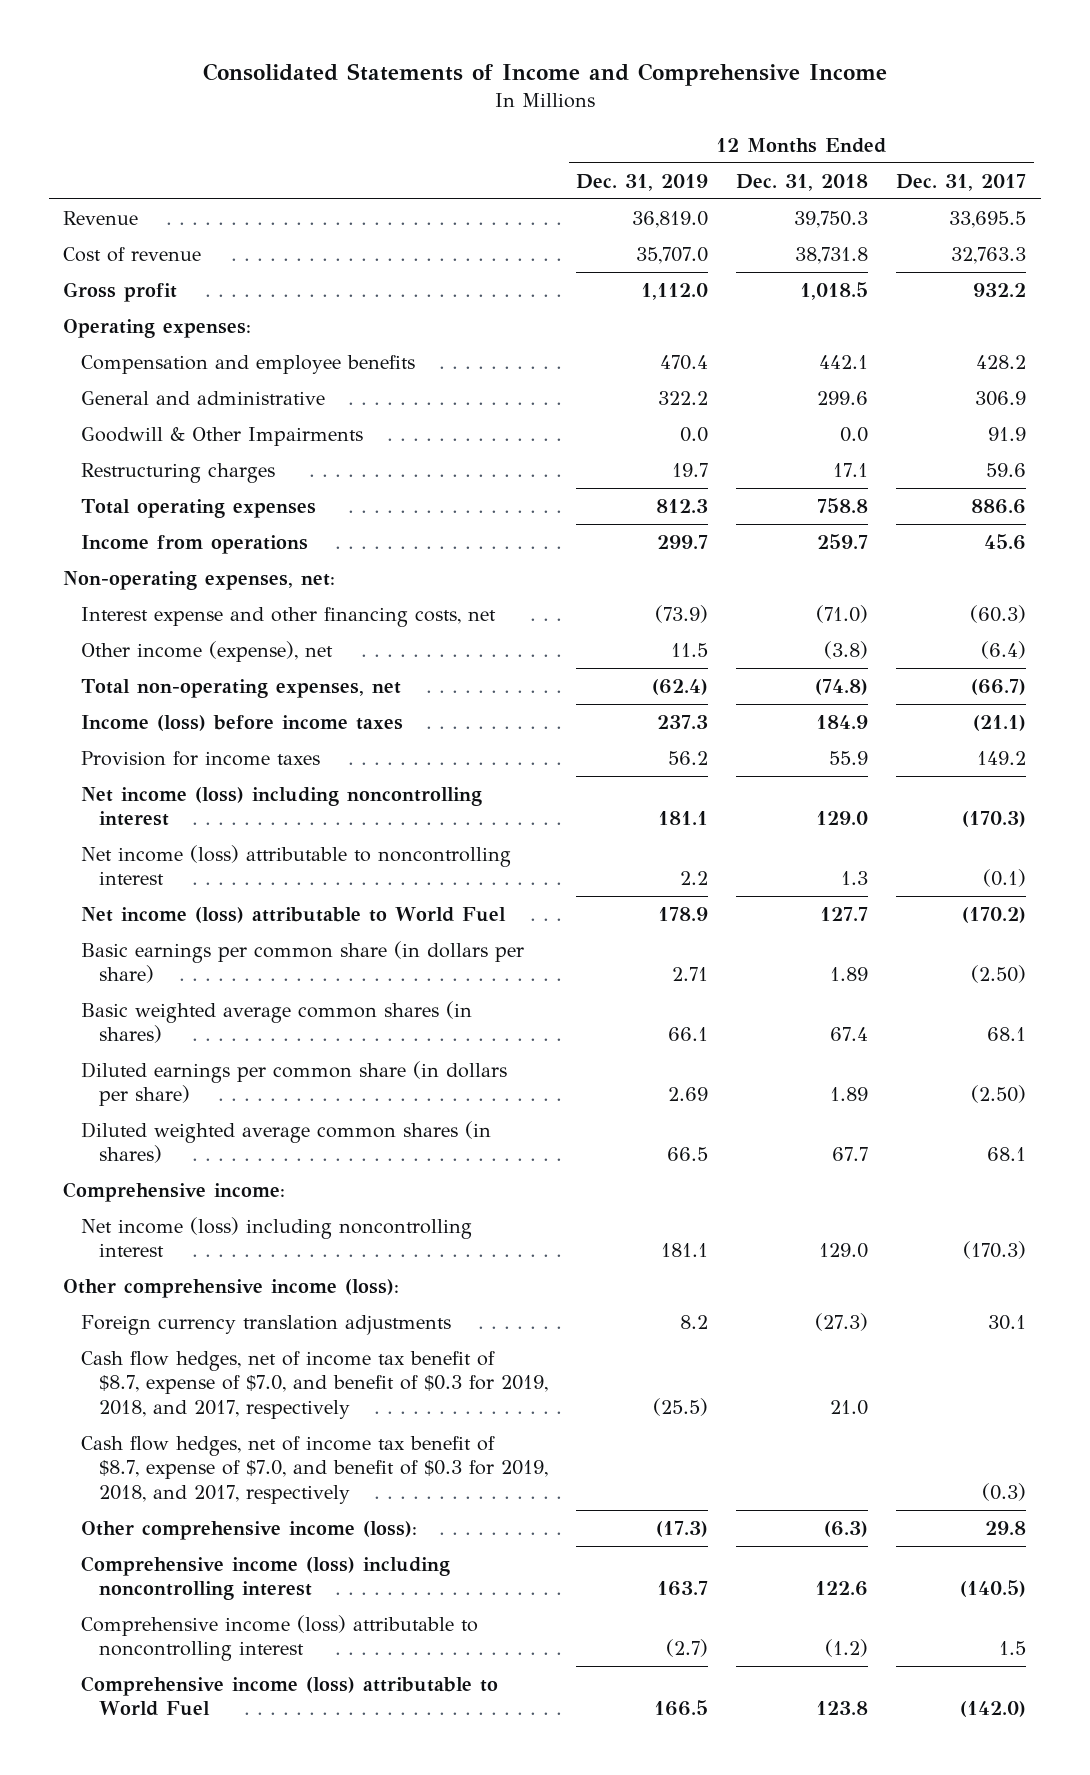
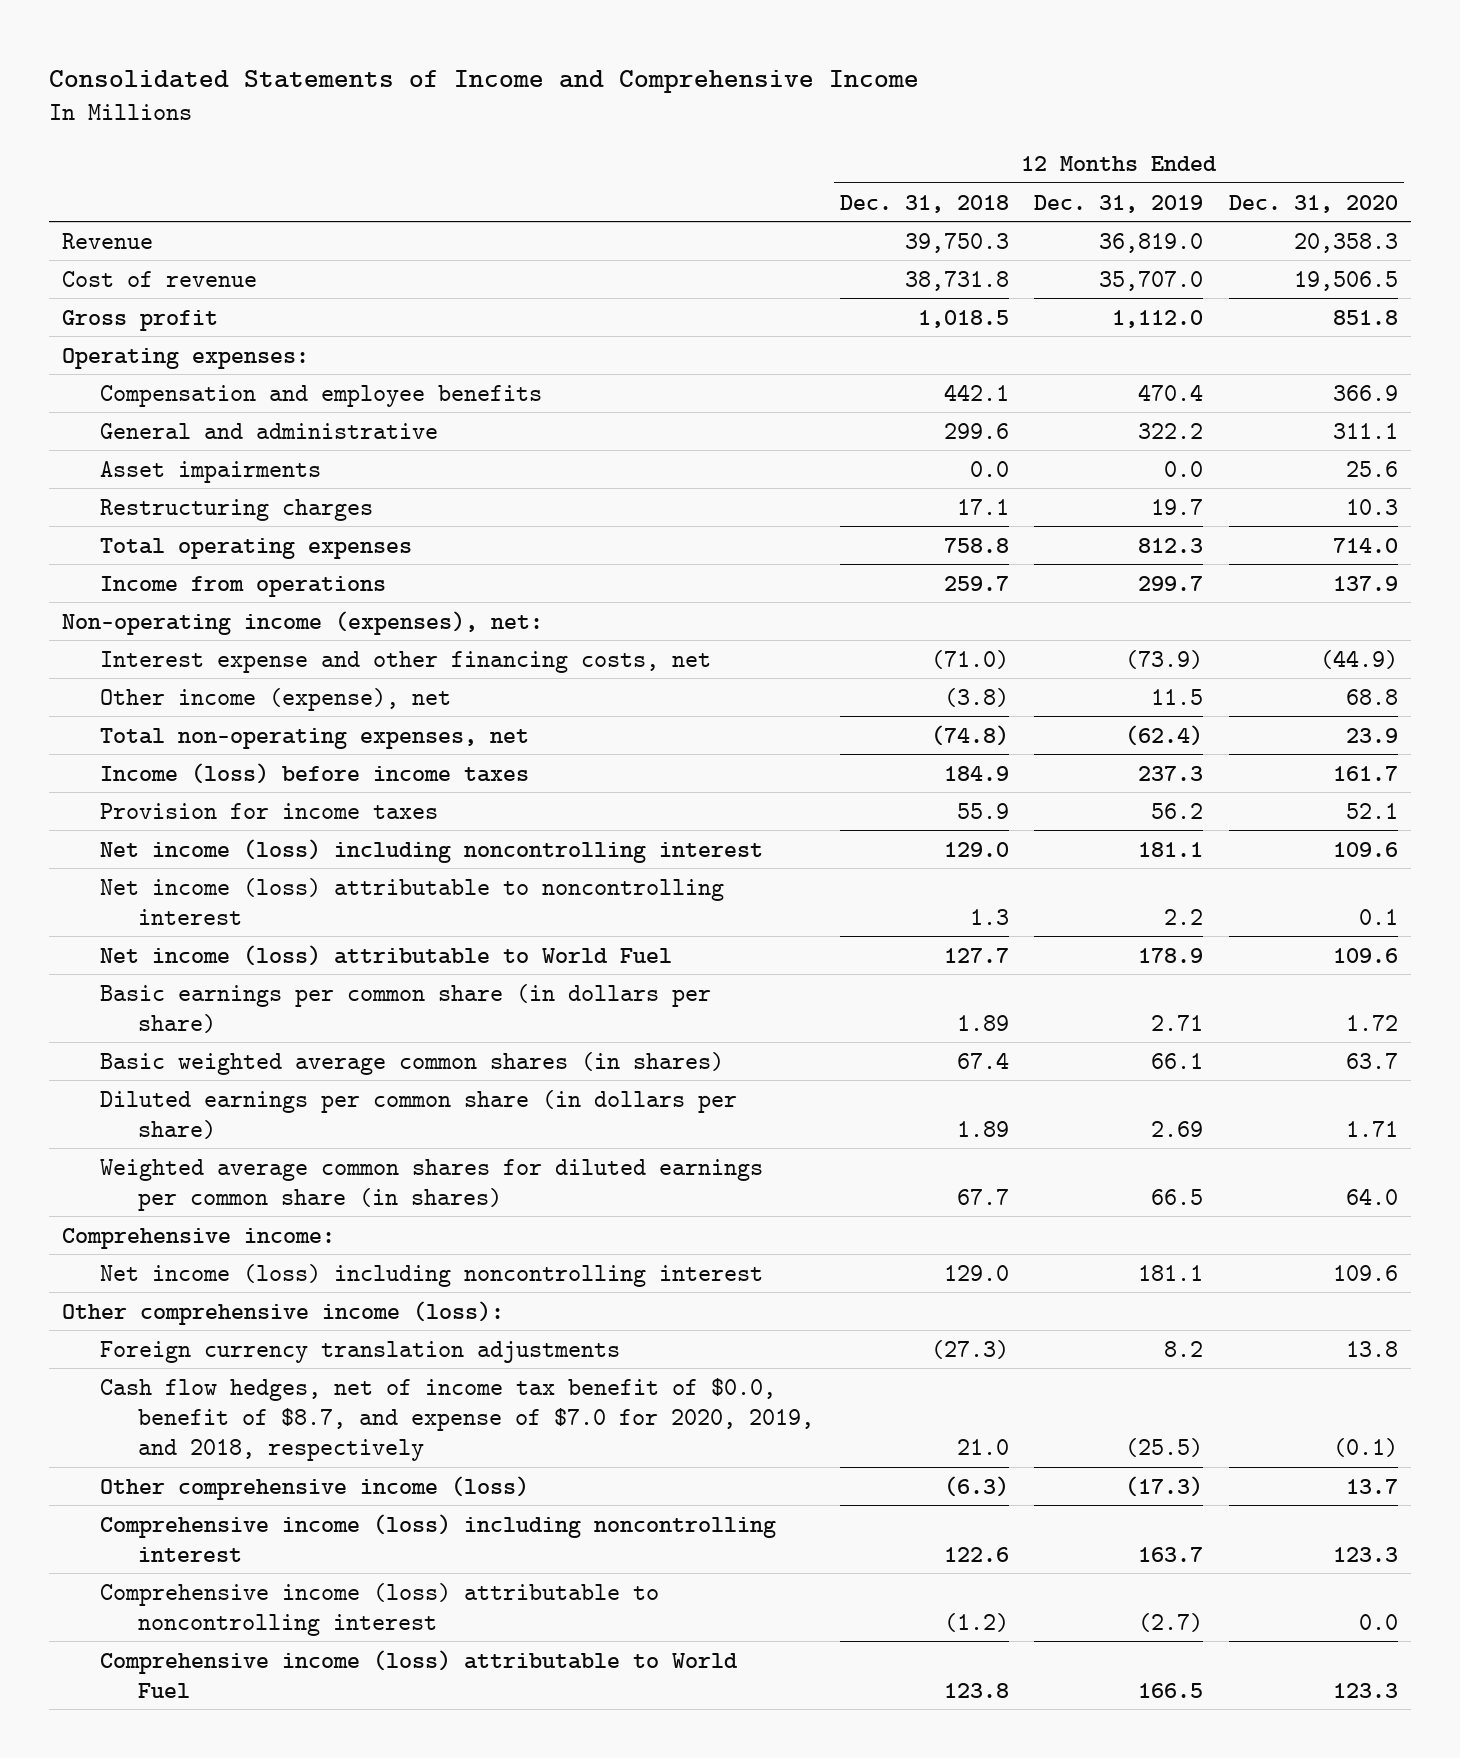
[896,173,1027,191] Dec. 31, 2017 -> none
none -> [1228,194,1398,213] Dec. 31, 2020
[81,426,364,446] Goodwill & Other Impairments -> [100,460,322,483] Asset impairments
[63,570,336,590] Non-operating expenses, net: -> [62,610,544,635] Non-operating income (expenses), net:
[81,1120,492,1164] Diluted weighted average common shares (in shares) -> [100,1158,764,1211] Weighted average common shares for diluted earnings per common share (in shares)
[81,1435,548,1504] Cash flow hedges, net of income tax benefit of $8.7, expense of $7.0, and benefit of $0.3 for 2019, 2018, and 2017, respectively -> none
[81,1350,548,1419] Cash flow hedges, net of income tax benefit of $8.7, expense of $7.0, and benefit of $0.3 for 2019, 2018, and 2017, respectively -> [100,1377,815,1462] Cash flow hedges, net of income tax benefit of $0.0, benefit of $8.7, and expense of $7.0 for 2020, 2019, and 2018, respectively
[81,1520,418,1540] Other comprehensive income (loss): -> [100,1475,530,1500] Other comprehensive income (loss)

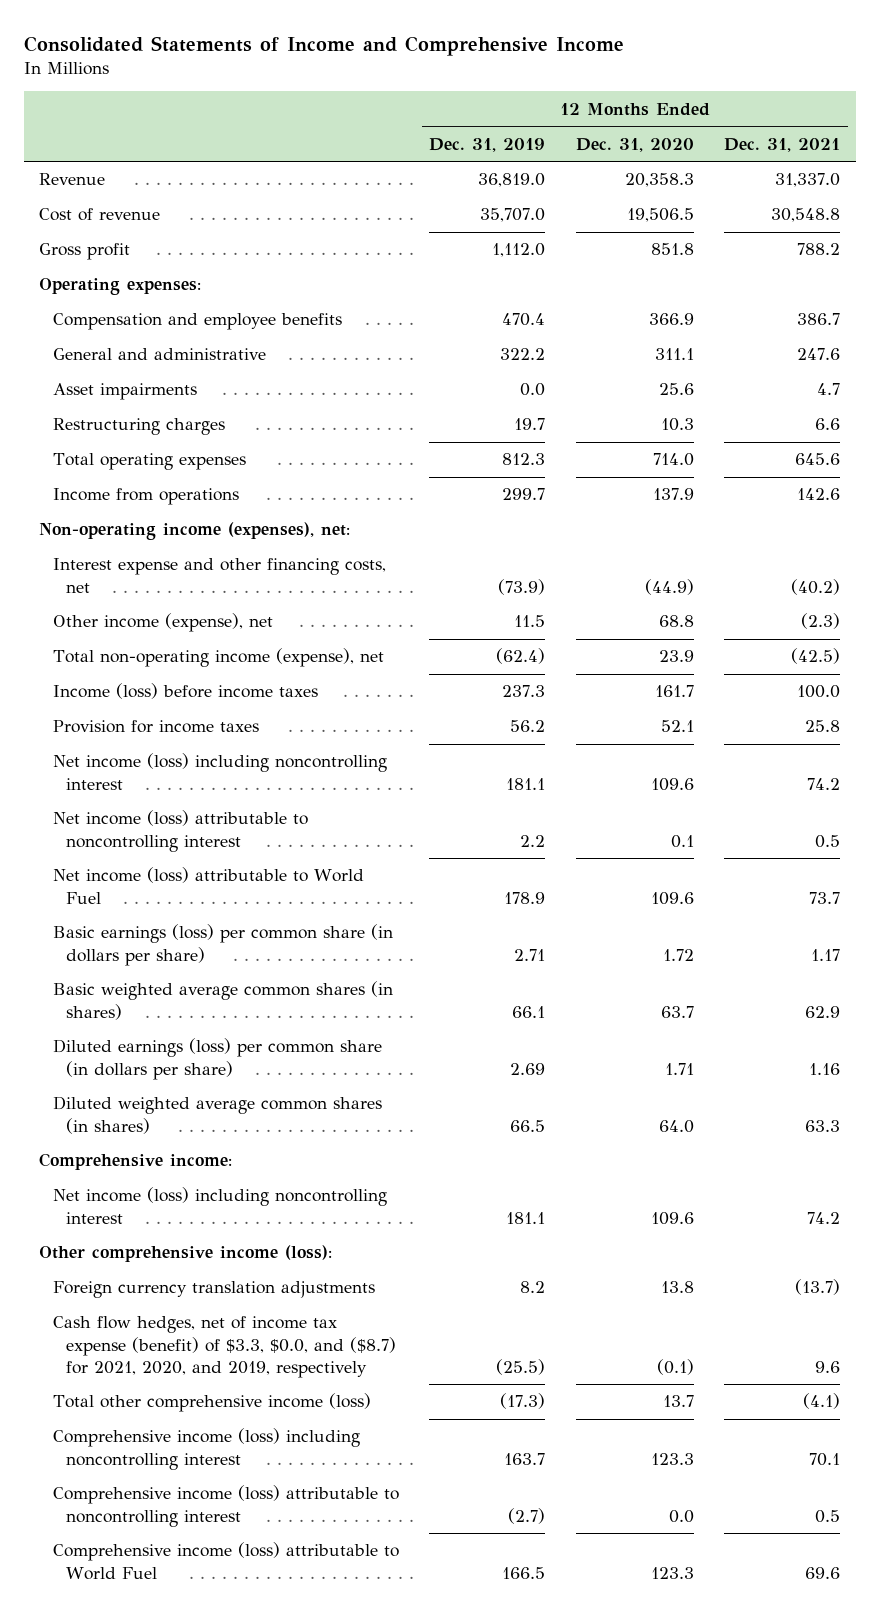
[839,194,1009,213] Dec. 31, 2018 -> none
none -> [724,137,841,152] Dec. 31, 2021
[100,727,530,749] Total non-operating expenses, net -> [52,648,384,668] Total non-operating income (expense), net
[100,983,712,1033] Basic earnings per common share (in dollars per share) -> [52,924,393,966] Basic earnings (loss) per common share (in dollars per share)
[100,1089,738,1139] Diluted earnings per common share (in dollars per share) -> [52,1038,382,1080] Diluted earnings (loss) per common share (in dollars per share)
[100,1158,764,1211] Weighted average common shares for diluted earnings per common share (in shares) -> [52,1096,382,1134] Diluted weighted average common shares (in shares)
[100,1377,815,1462] Cash flow hedges, net of income tax benefit of $0.0, benefit of $8.7, and expense of $7.0 for 2020, 2019, and 2018, respectively -> [52,1316,397,1378] Cash flow hedges, net of income tax expense (benefit) of $3.3, $0.0, and ($8.7) for 2021, 2020, and 2019, respectively
[100,1475,530,1500] Other comprehensive income (loss) -> [52,1393,371,1413] Total other comprehensive income (loss)

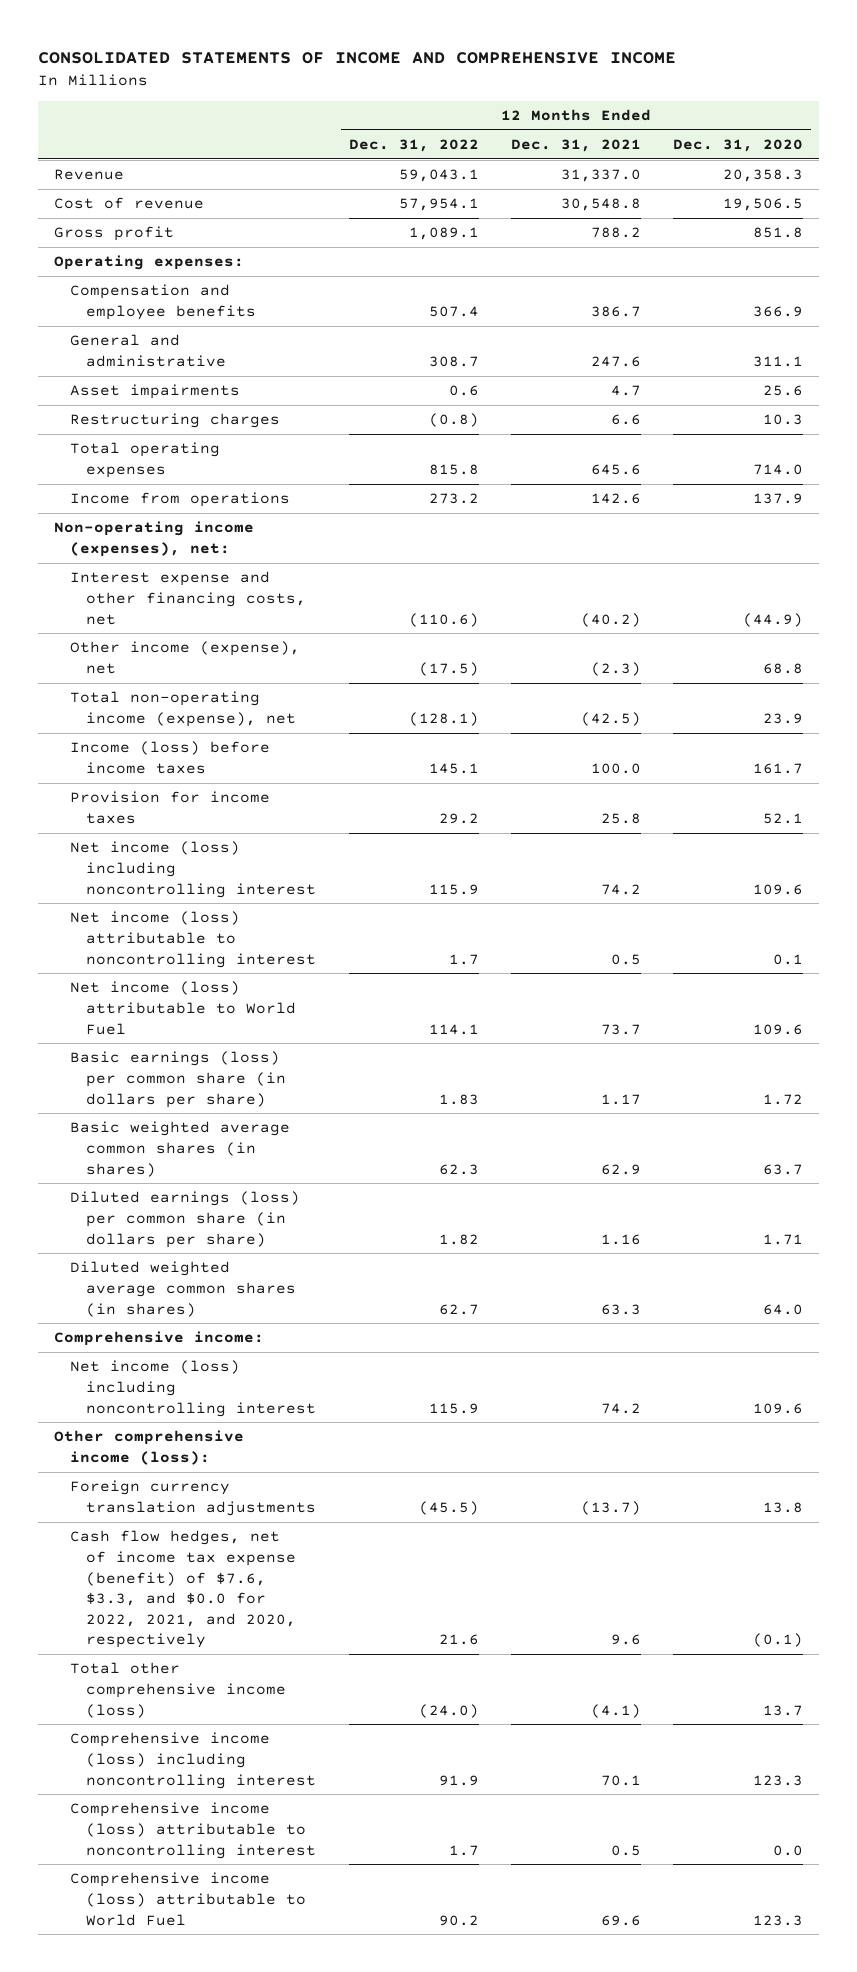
[23,35,624,56] Consolidated Statements of Income and Comprehensive Income -> [37,51,676,64] CONSOLIDATED STATEMENTS OF INCOME AND COMPREHENSIVE INCOME
[429,137,546,152] Dec. 31, 2019 -> none
none -> [348,139,479,153] Dec. 31, 2022
[52,1316,397,1378] Cash flow hedges, net of income tax expense (benefit) of $3.3, $0.0, and ($8.7) for 2021, 2020, and 2019, respectively -> [70,1530,297,1649] Cash flow hedges, net of income tax expense (benefit) of $7.6, $3.3, and $0.0 for 2022, 2021, and 2020, respectively

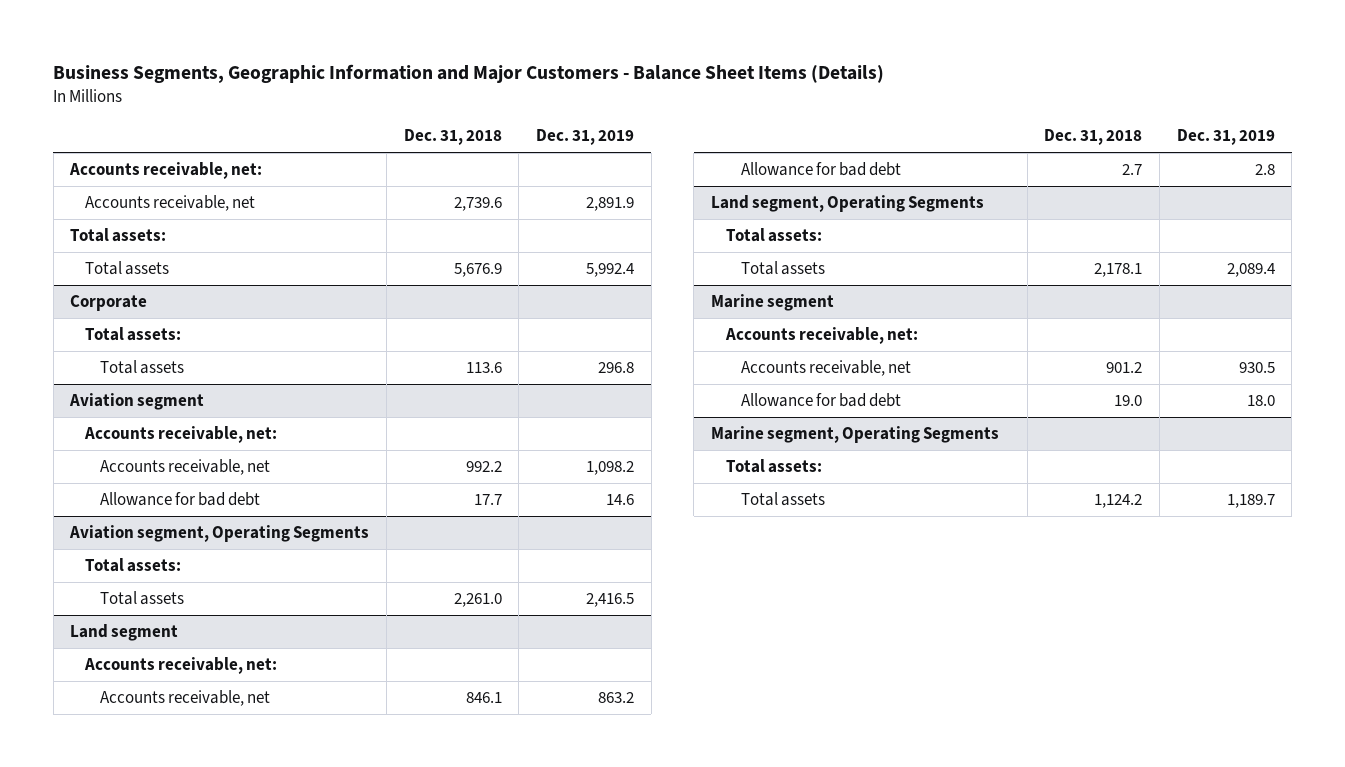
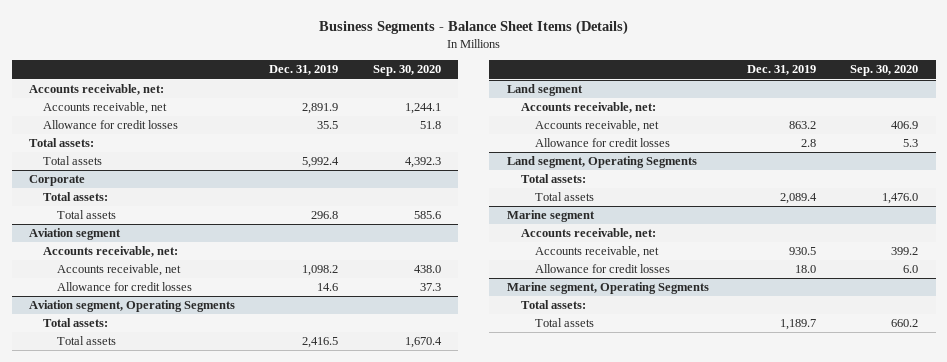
[53,64,885,84] Business Segments, Geographic Information and Major Customers - Balance Sheet Items (Details) -> [318,20,628,36] Business Segments - Balance Sheet Items (Details)
[403,129,502,146] Dec. 31, 2018 -> none
none -> [372,65,441,77] Sep. 30, 2020
none -> [43,120,179,130] Allowance for credit losses
[100,492,261,507] Allowance for bad debt -> [57,282,193,292] Allowance for credit losses
[740,162,901,177] Allowance for bad debt -> [534,138,670,148] Allowance for credit losses
[740,393,901,408] Allowance for bad debt -> [534,264,670,274] Allowance for credit losses

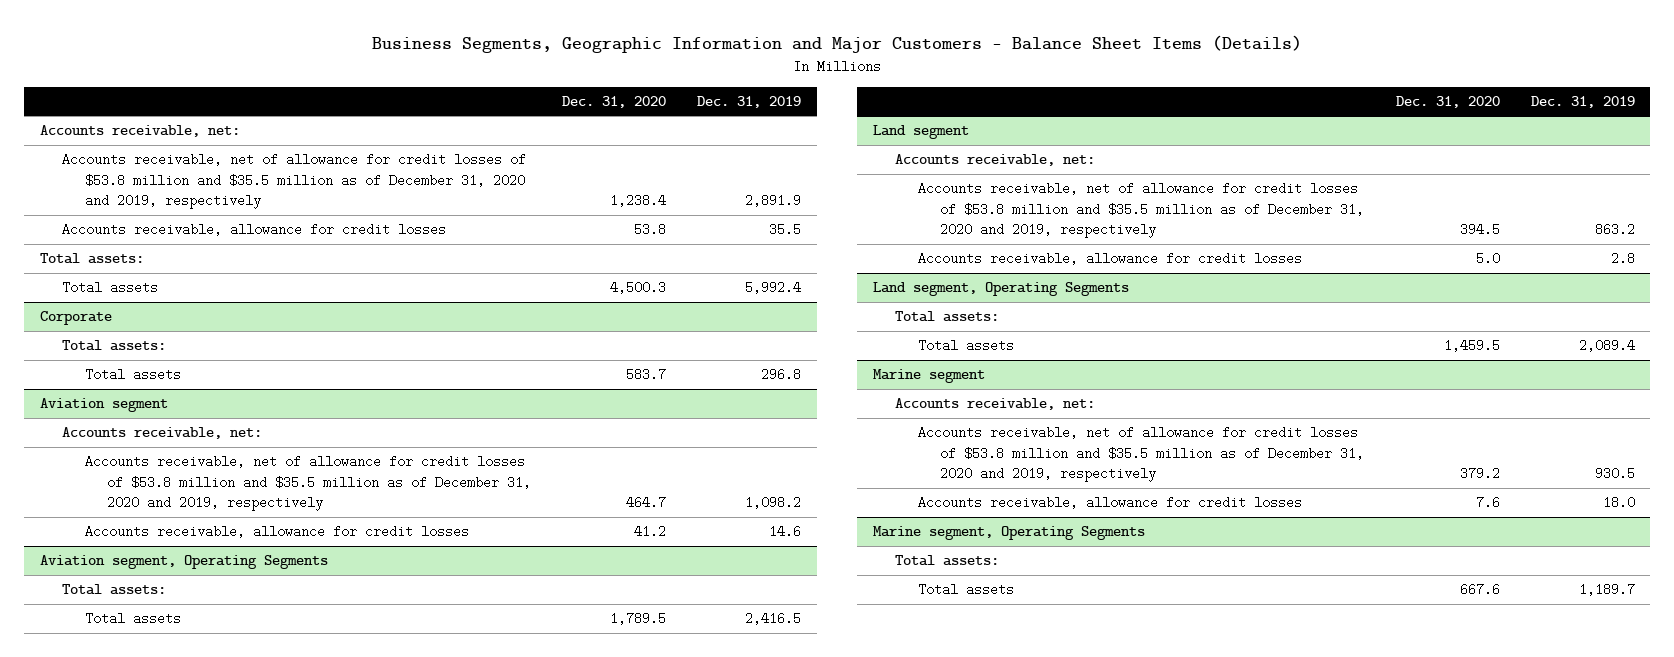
[318,20,628,36] Business Segments - Balance Sheet Items (Details) -> [372,34,1303,53] Business Segments, Geographic Information and Major Customers - Balance Sheet Items (Details)
[372,65,441,77] Sep. 30, 2020 -> none
none -> [562,95,667,108] Dec. 31, 2020
[43,102,168,115] Accounts receivable, net -> [62,153,527,210] Accounts receivable, net of allowance for credit losses of $53.8 million and $35.5 million as of December 31, 2020 and 2019, respectively
[43,120,179,130] Allowance for credit losses -> [62,223,447,237] Accounts receivable, allowance for credit losses
[57,264,182,277] Accounts receivable, net -> [84,455,532,512] Accounts receivable, net of allowance for credit losses of $53.8 million and $35.5 million as of December 31, 2020 and 2019, respectively
[57,282,193,292] Allowance for credit losses -> [84,525,469,539] Accounts receivable, allowance for credit losses
[534,120,659,133] Accounts receivable, net -> [917,182,1365,239] Accounts receivable, net of allowance for credit losses of $53.8 million and $35.5 million as of December 31, 2020 and 2019, respectively
[534,138,670,148] Allowance for credit losses -> [917,252,1302,266] Accounts receivable, allowance for credit losses
[534,246,659,259] Accounts receivable, net -> [917,426,1365,483] Accounts receivable, net of allowance for credit losses of $53.8 million and $35.5 million as of December 31, 2020 and 2019, respectively
[534,264,670,274] Allowance for credit losses -> [917,496,1302,510] Accounts receivable, allowance for credit losses

